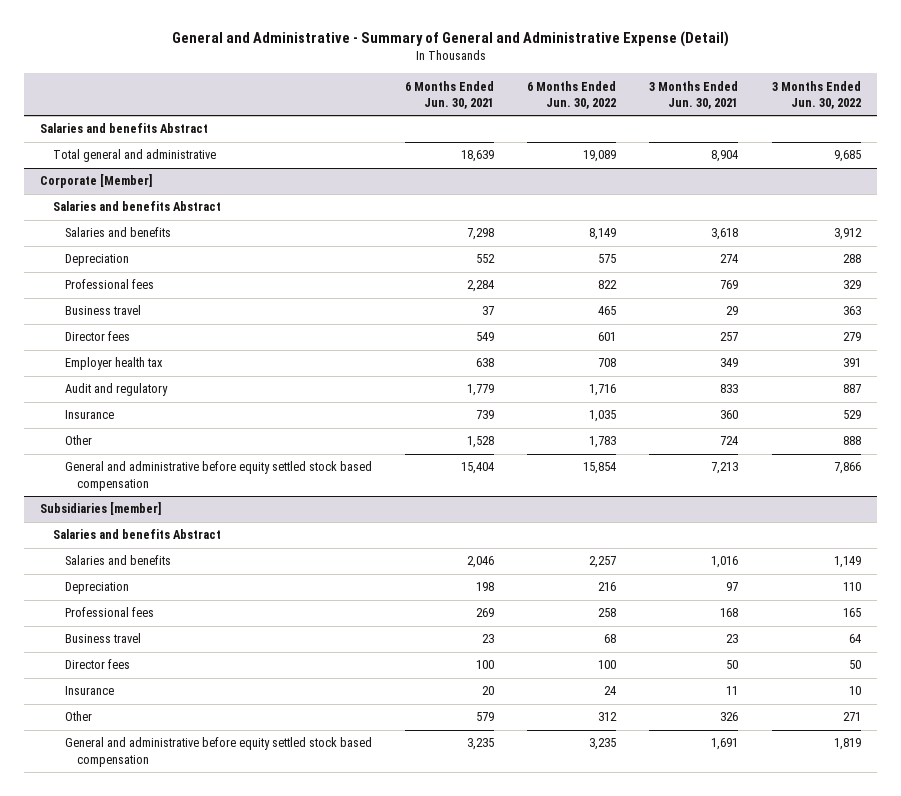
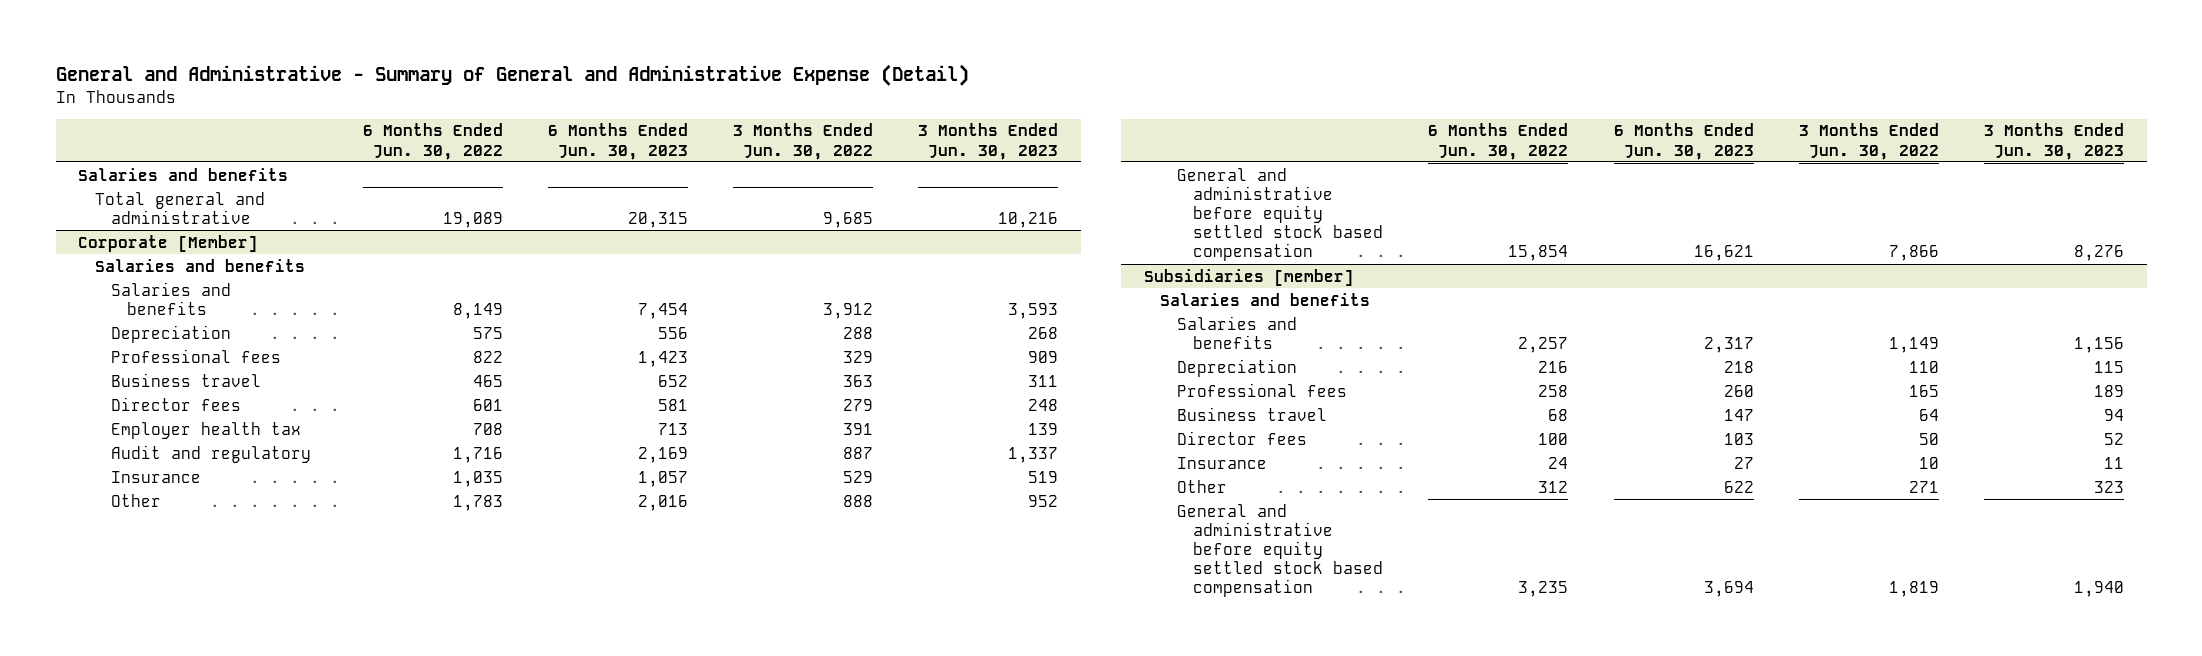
[405,80,495,109] 6 Months Ended Jun. 30, 2021 -> none
[649,80,739,109] 3 Months Ended Jun. 30, 2021 -> none
none -> [547,123,688,160] 6 Months Ended Jun. 30, 2023
none -> [918,123,1059,160] 3 Months Ended Jun. 30, 2023
[40,123,209,134] Salaries and benefits Abstract -> [78,167,289,181] Salaries and benefits
[52,201,221,212] Salaries and benefits Abstract -> [94,258,305,272] Salaries and benefits
[52,529,221,540] Salaries and benefits Abstract -> [1160,292,1371,306] Salaries and benefits

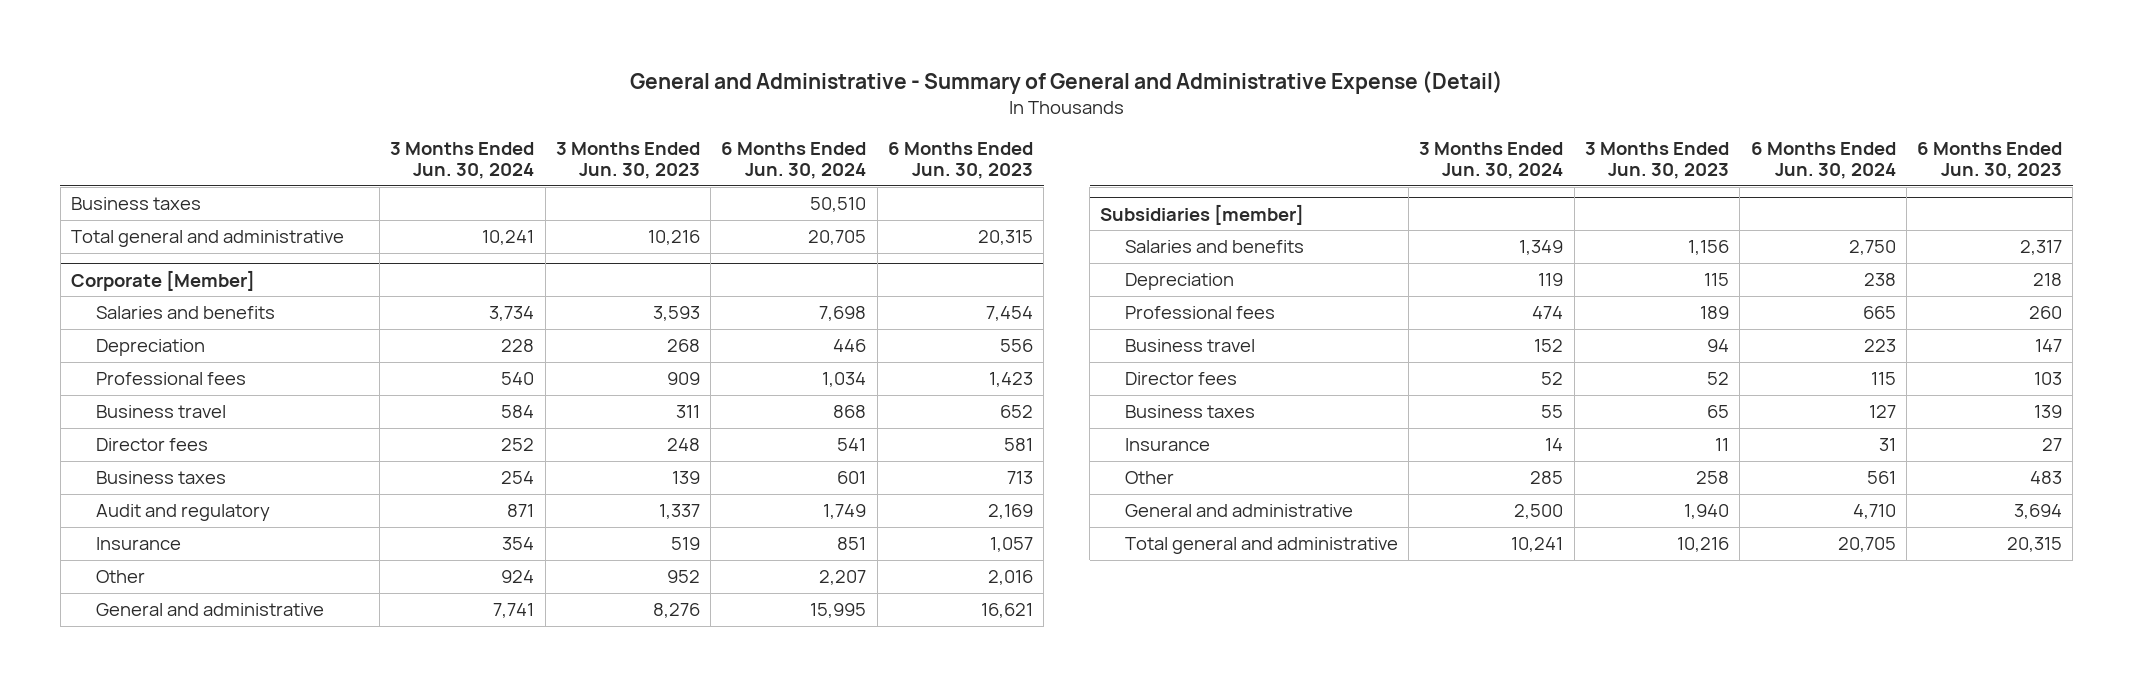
[362,123,503,160] 6 Months Ended Jun. 30, 2022 -> none
[733,123,874,160] 3 Months Ended Jun. 30, 2022 -> none
none -> [390,142,535,180] 3 Months Ended Jun. 30, 2024
none -> [721,142,867,180] 6 Months Ended Jun. 30, 2024
[78,167,289,181] Salaries and benefits -> none
none -> [71,197,202,211] Business taxes
[94,258,305,272] Salaries and benefits -> none
[111,421,302,439] Employer health tax -> [95,471,226,485] Business taxes
[1176,167,1384,262] General and administrative before equity settled stock based compensation -> [95,603,324,617] General and administrative
[1160,292,1371,306] Salaries and benefits -> none
none -> [1124,405,1255,419] Business taxes
[1723,480,1754,493] 622 -> [2030,471,2063,485] 483
[2094,480,2125,493] 323 -> [1696,471,1730,485] 258
[1176,503,1384,598] General and administrative before equity settled stock based compensation -> [1124,504,1353,518] General and administrative
none -> [1124,537,1398,555] Total general and administrative

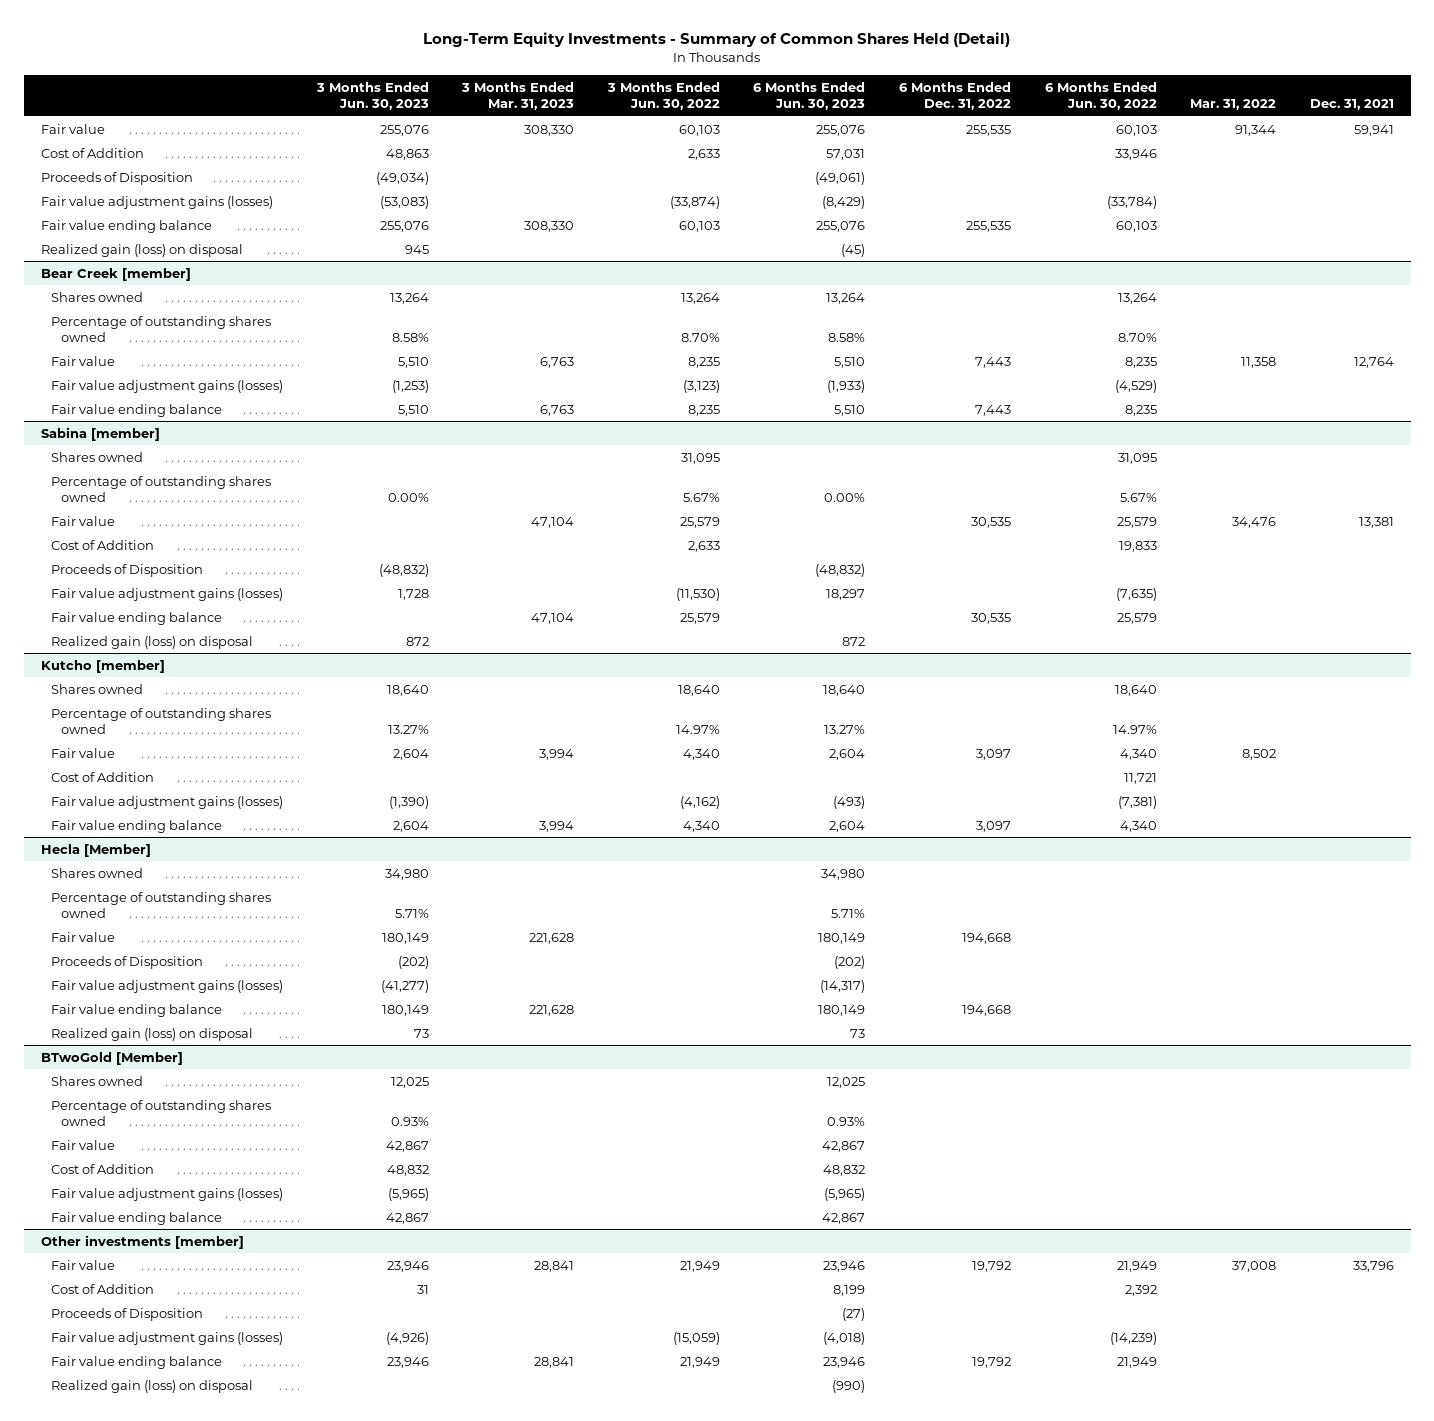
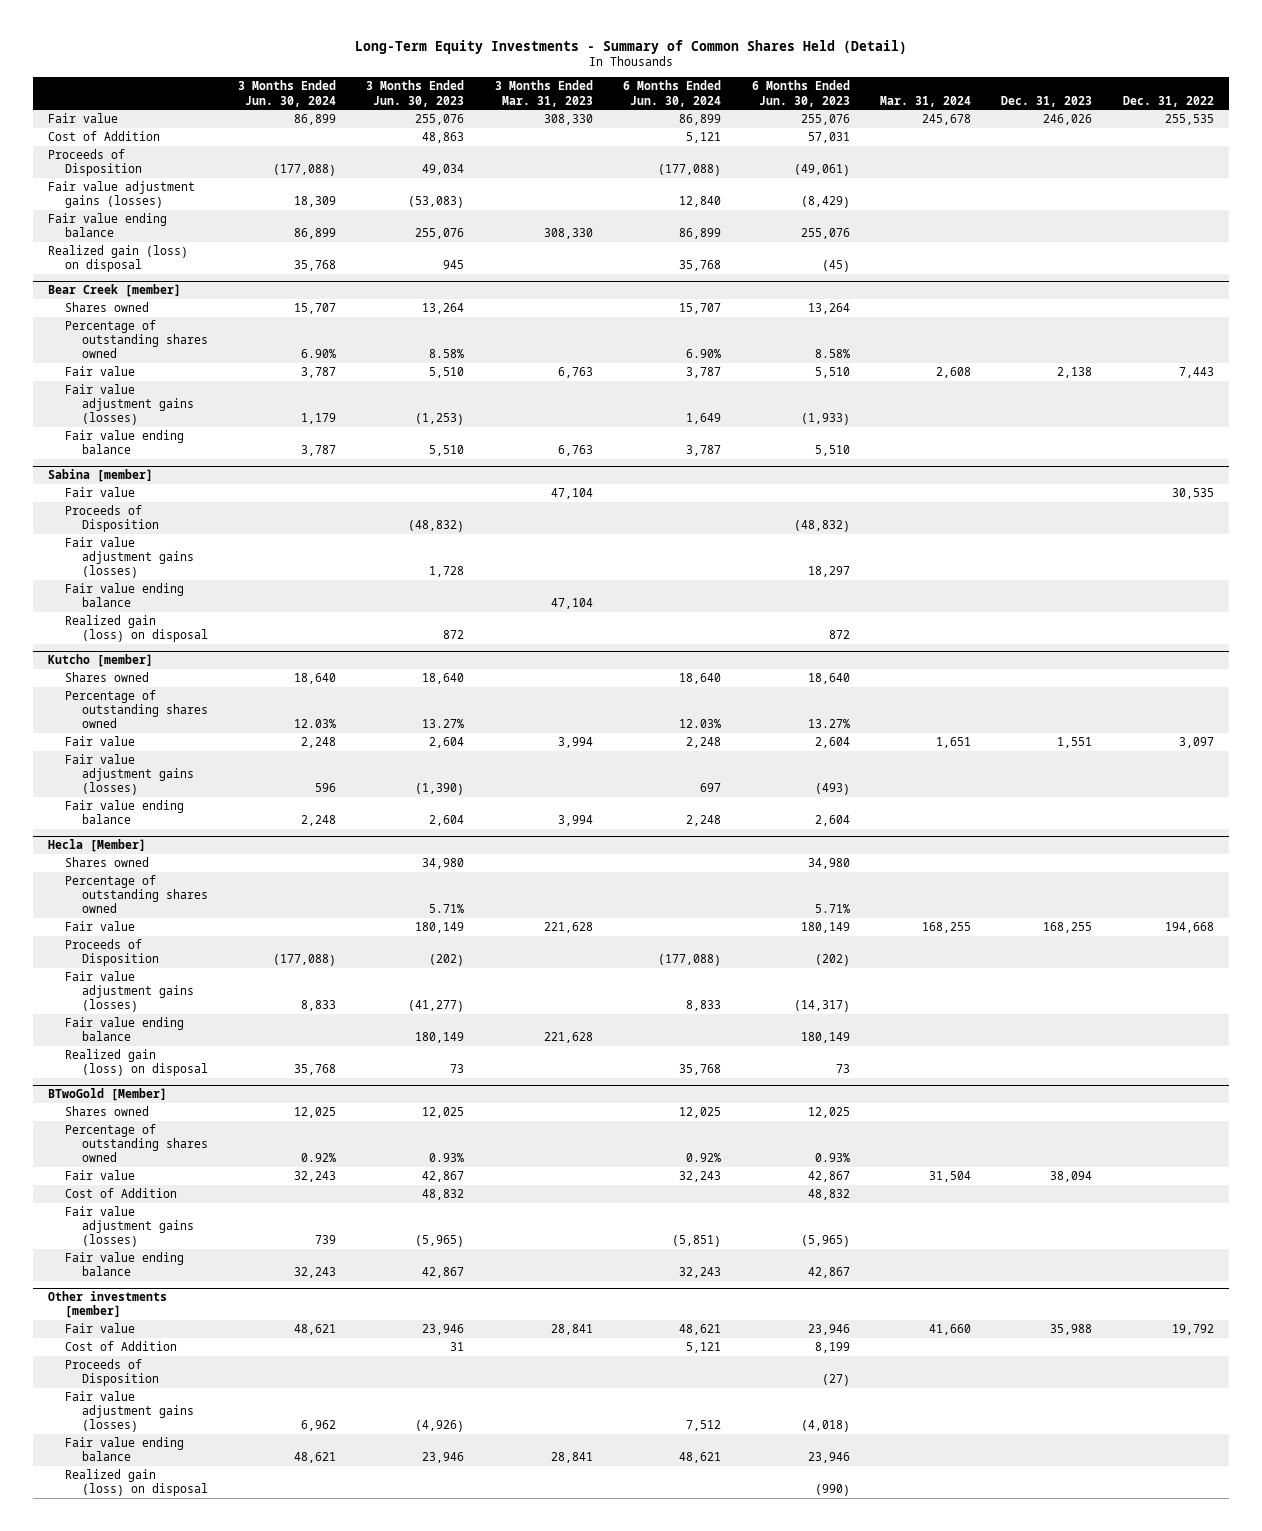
[606,81,720,111] 3 Months Ended Jun. 30, 2022 -> none
[899,81,1012,111] 6 Months Ended Dec. 31, 2022 -> none
[1044,81,1157,111] 6 Months Ended Jun. 30, 2022 -> none
[1190,99,1277,111] Mar. 31, 2022 -> none
[1309,99,1394,111] Dec. 31, 2021 -> none
none -> [237,80,336,107] 3 Months Ended Jun. 30, 2024
none -> [623,80,722,107] 6 Months Ended Jun. 30, 2024
none -> [879,95,971,107] Mar. 31, 2024
none -> [1001,95,1093,107] Dec. 31, 2023
none -> [1122,95,1214,107] Dec. 31, 2022
[375,171,429,185] (49,034) -> [422,164,465,176] 49,034
[51,451,144,462] Shares owned -> none
[51,475,272,503] Percentage of outstanding shares owned -> none
[51,539,155,550] Cost of Addition -> none
[51,771,155,782] Cost of Addition -> none

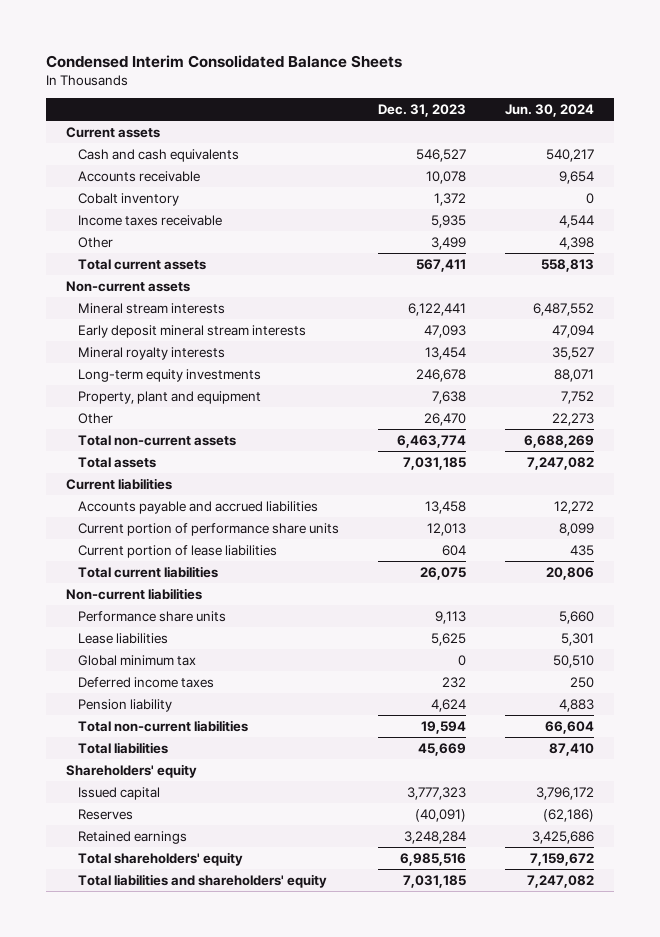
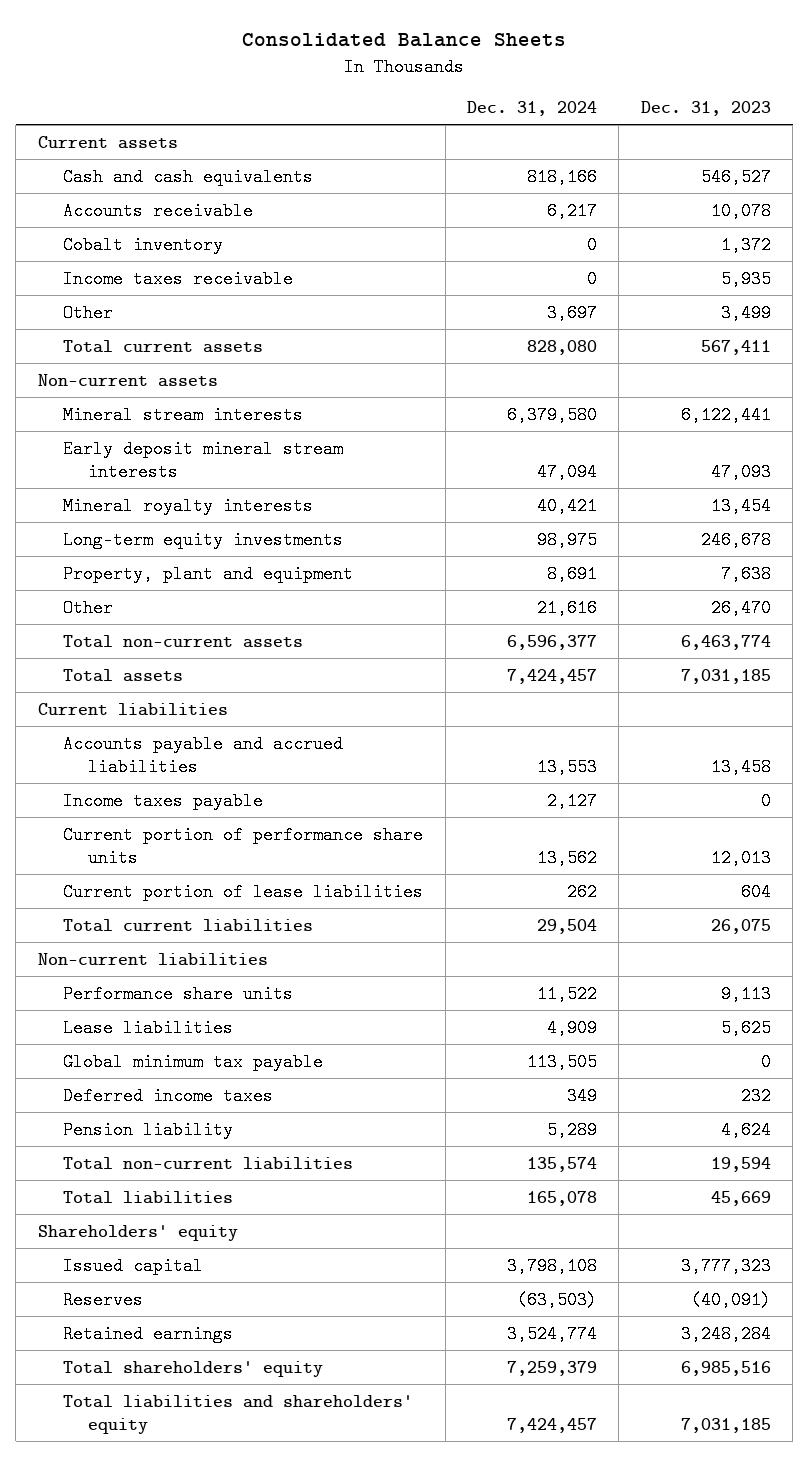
[46,55,403,69] Condensed Interim Consolidated Balance Sheets -> [242,32,567,47] Consolidated Balance Sheets
[505,103,595,117] Jun. 30, 2024 -> none
none -> [467,101,598,117] Dec. 31, 2024
none -> [63,791,264,810] Income taxes payable
[78,654,197,666] Global minimum tax -> [63,1052,324,1071] Global minimum tax payable

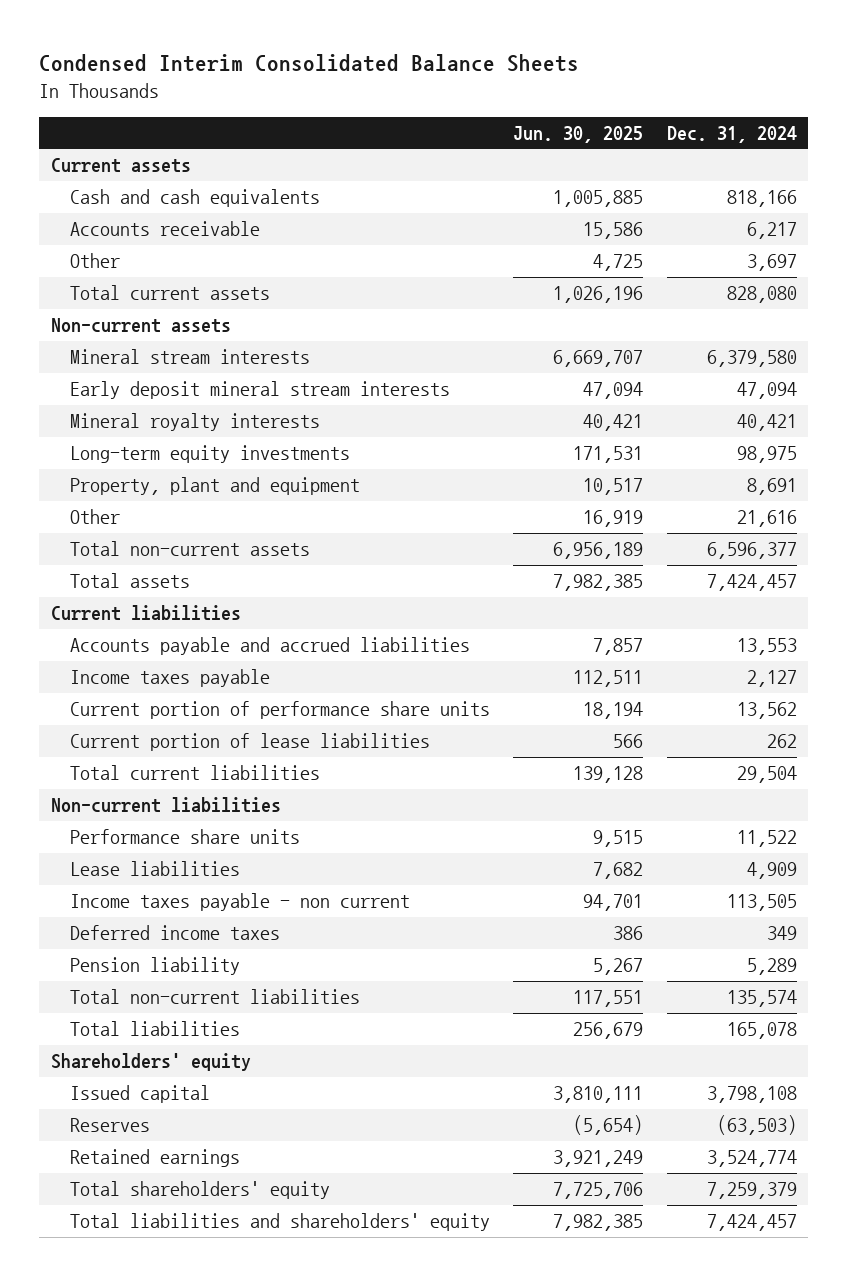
[242,32,567,47] Consolidated Balance Sheets -> [38,53,579,72] Condensed Interim Consolidated Balance Sheets
[640,101,771,117] Dec. 31, 2023 -> none
none -> [513,125,644,143] Jun. 30, 2025
[63,235,224,254] Cobalt inventory -> none
[63,269,294,288] Income taxes receivable -> none
[63,1052,324,1071] Global minimum tax payable -> [69,893,410,912] Income taxes payable - non current

